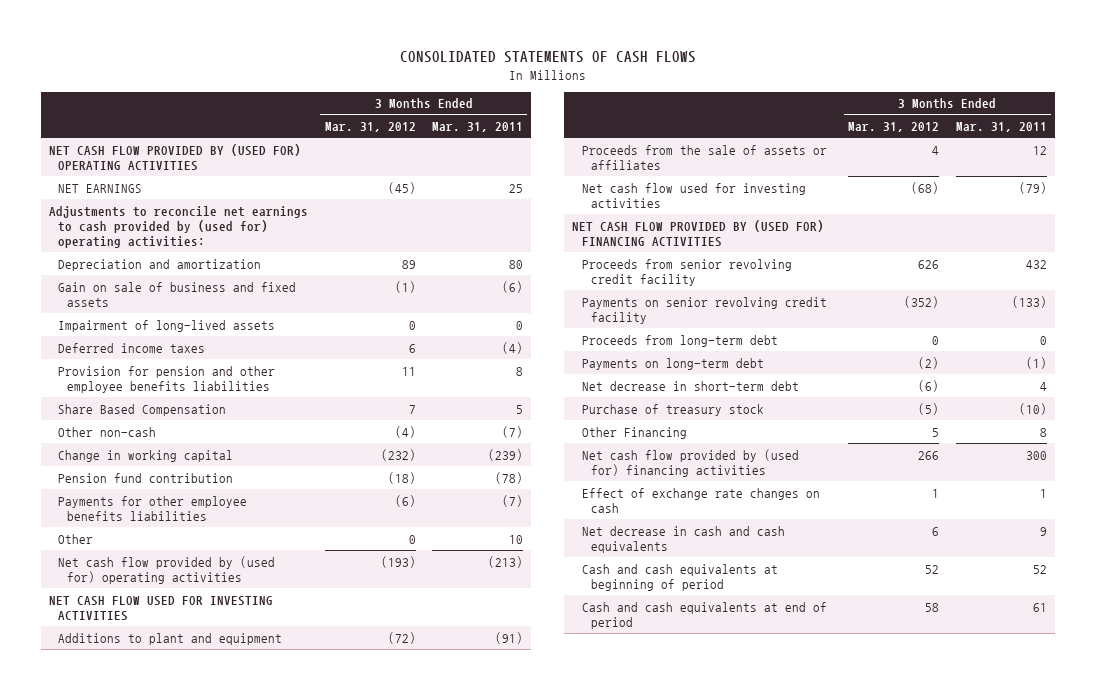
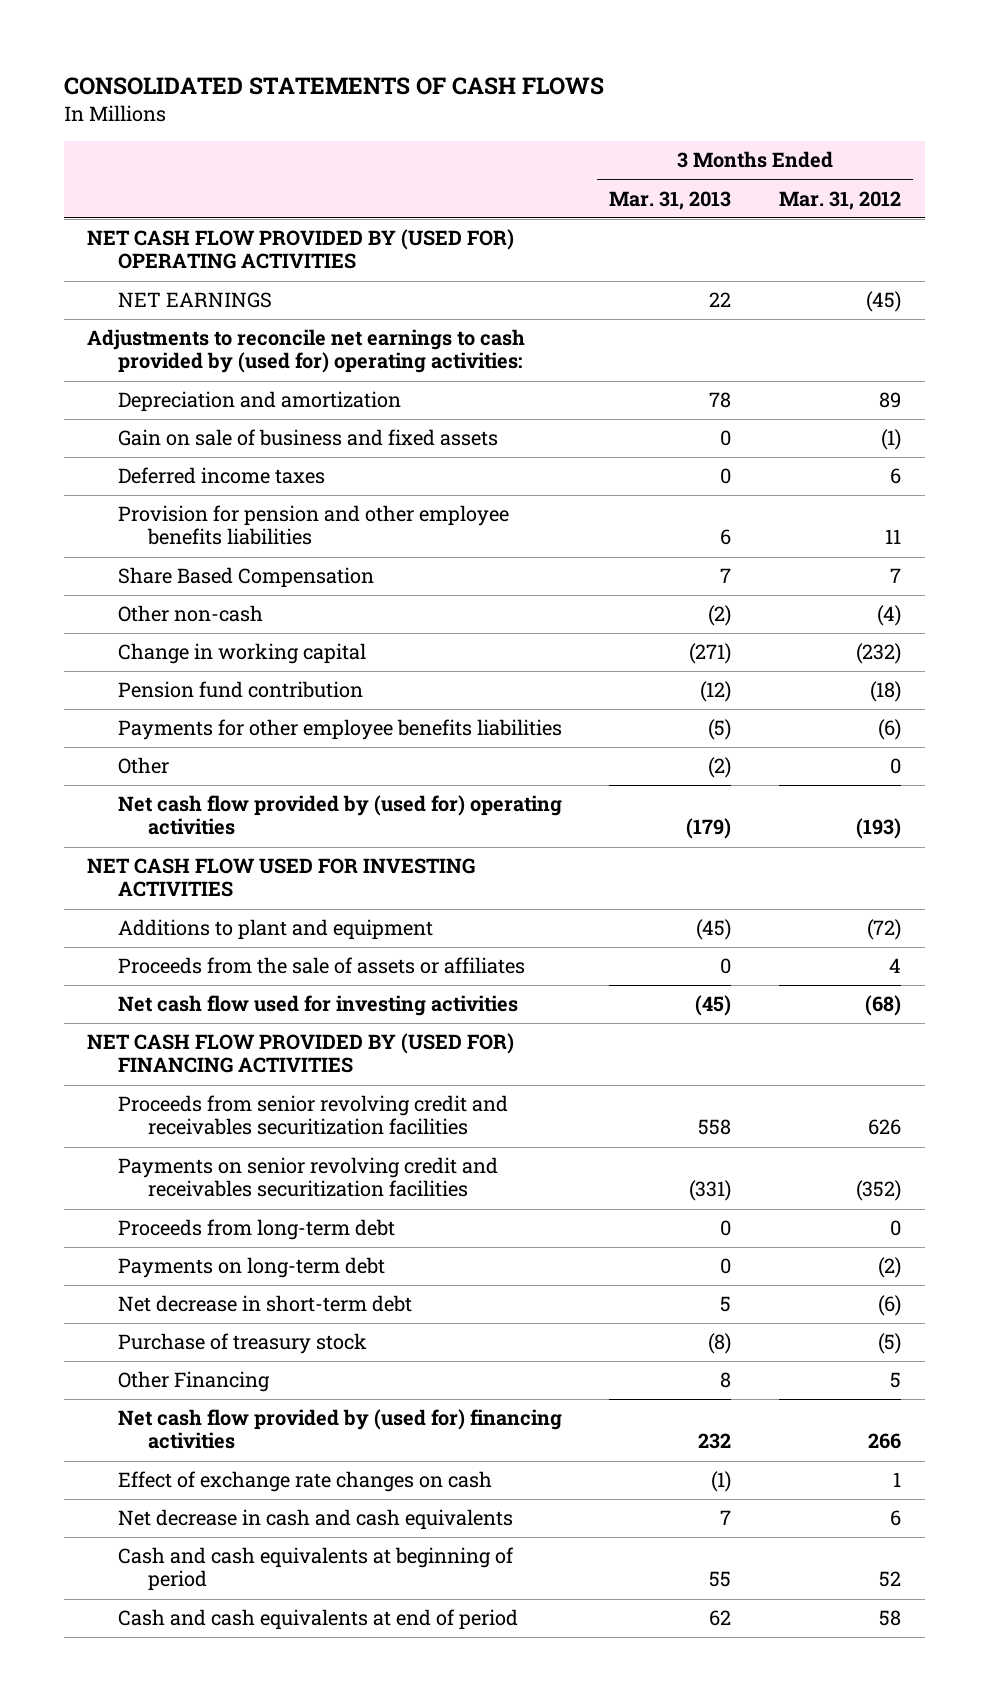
[432,122,524,133] Mar. 31, 2011 -> none
none -> [609,190,732,210] Mar. 31, 2013
[58,319,276,332] Impairment of long-lived assets -> none
[581,258,792,286] Proceeds from senior revolving credit facility -> [117,1095,508,1136] Proceeds from senior revolving credit and receivables securitization facilities
[581,296,827,324] Payments on senior revolving credit facility -> [117,1157,498,1198] Payments on senior revolving credit and receivables securitization facilities

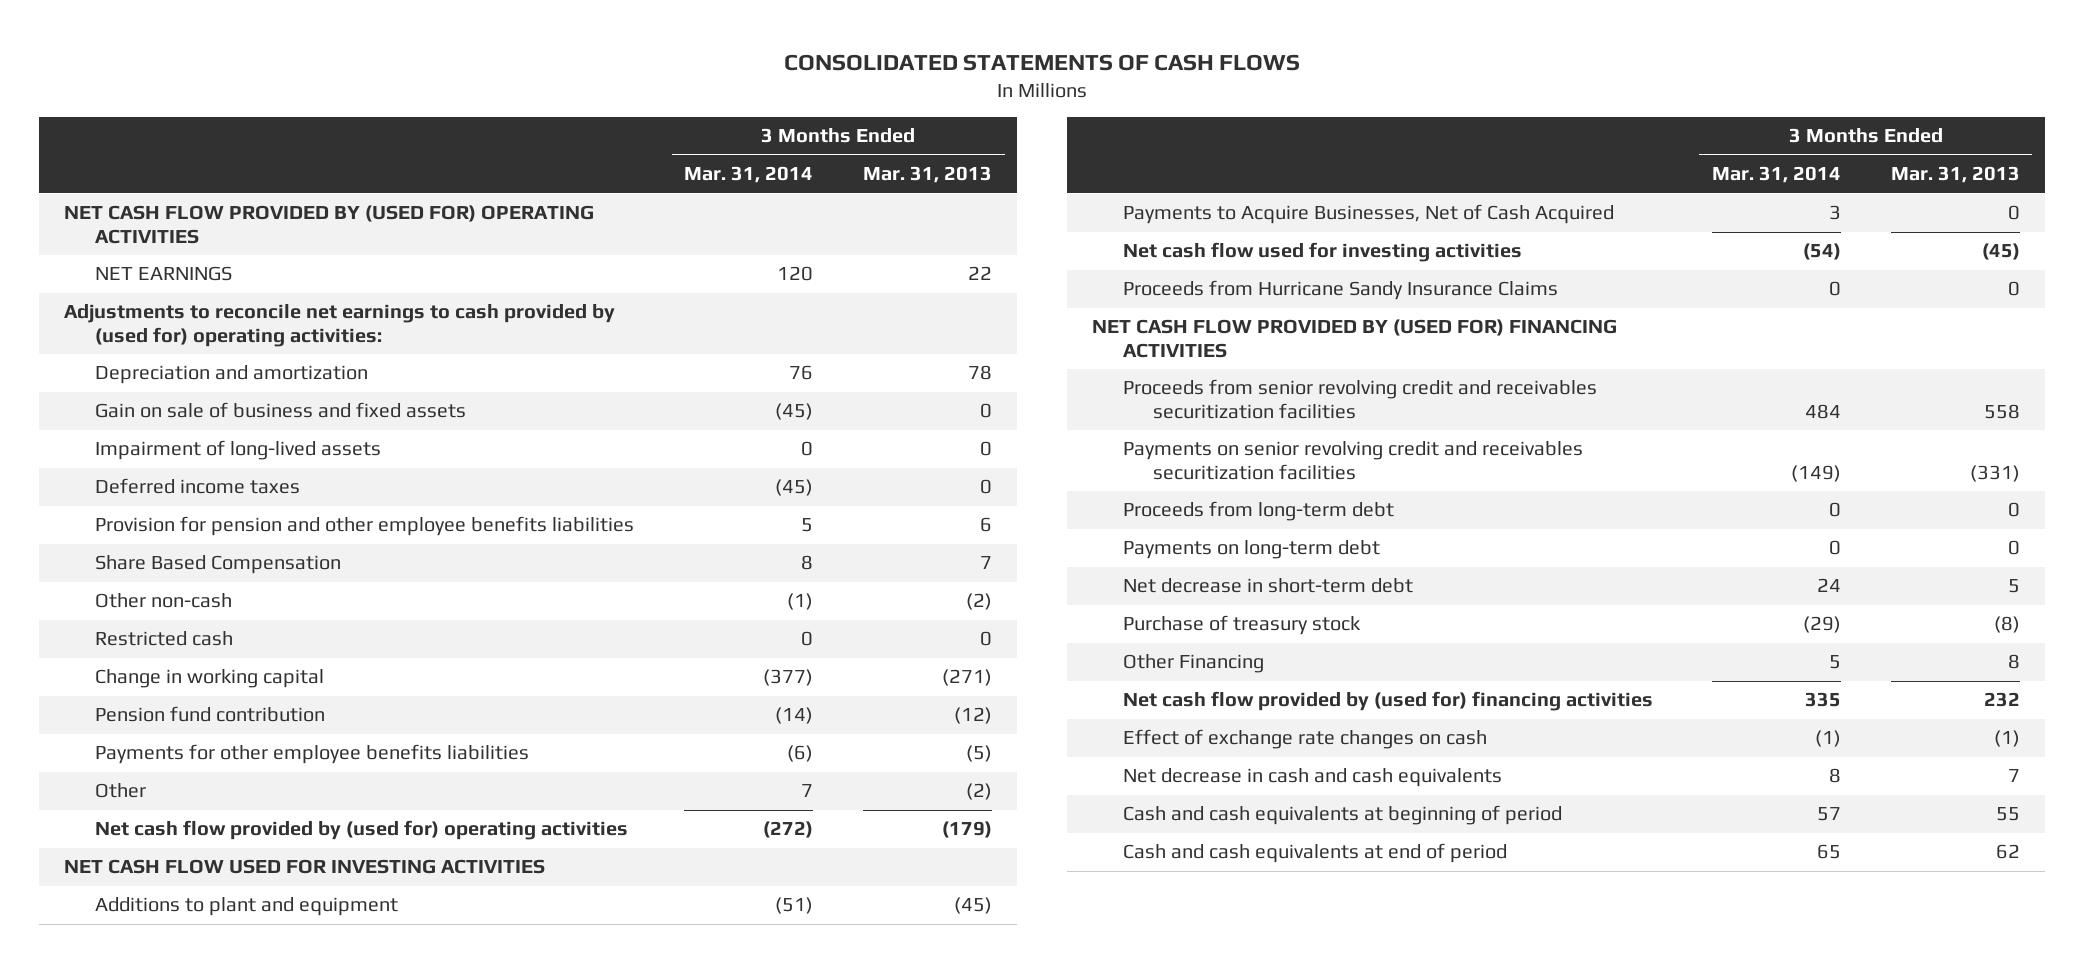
[778,190,901,210] Mar. 31, 2012 -> none
none -> [684,166,814,184] Mar. 31, 2014
none -> [95,440,382,461] Impairment of long-lived assets
none -> [95,631,234,647] Restricted cash
[117,957,525,975] Proceeds from the sale of assets or affiliates -> none
none -> [1122,204,1614,225] Payments to Acquire Businesses, Net of Cash Acquired
none -> [1122,280,1558,301] Proceeds from Hurricane Sandy Insurance Claims

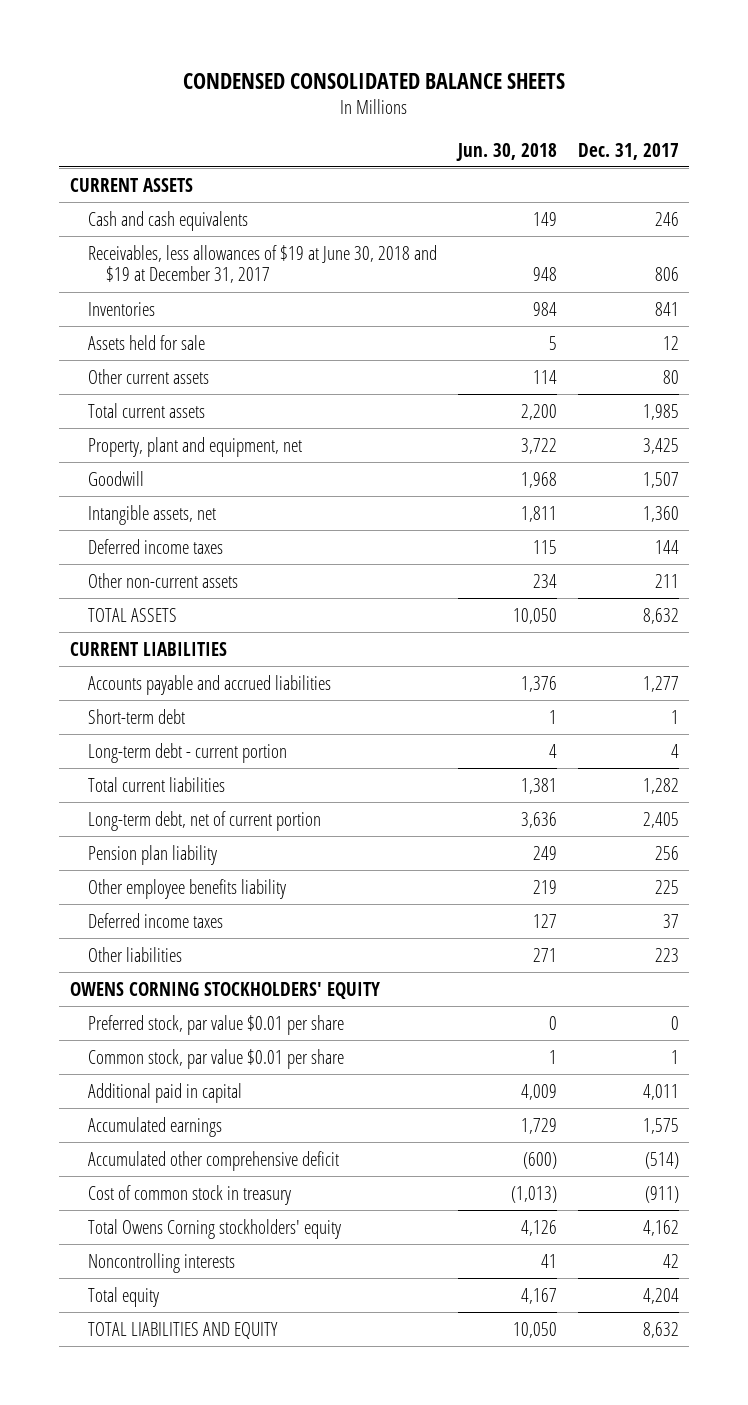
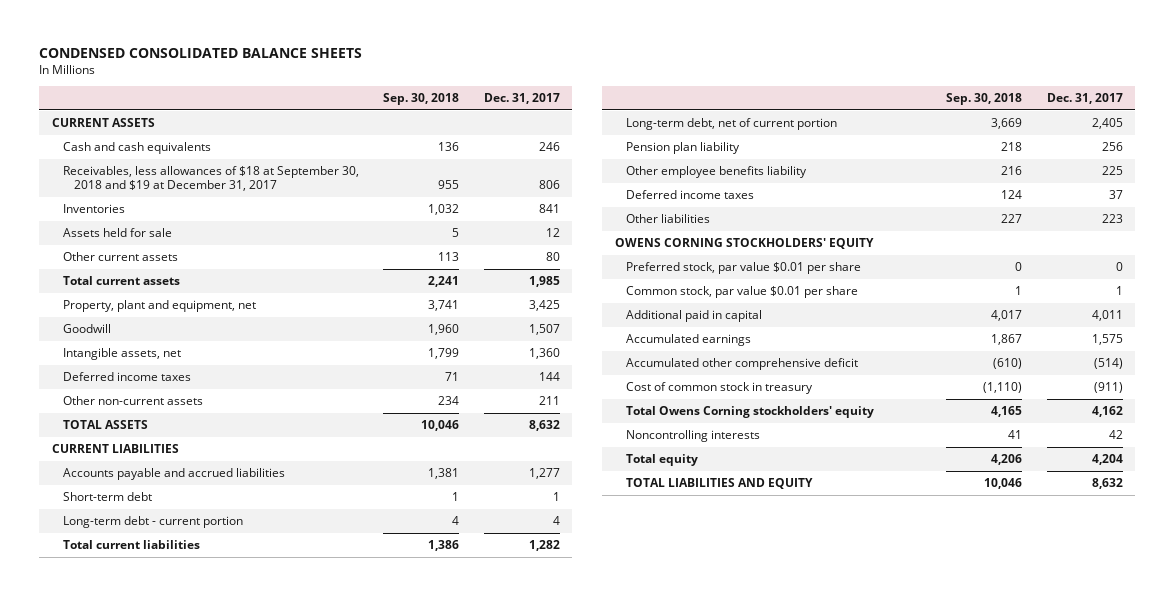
[455,142,557,161] Jun. 30, 2018 -> none
none -> [383,93,460,106] Sep. 30, 2018
[87,244,437,284] Receivables, less allowances of $19 at June 30, 2018 and $19 at December 31, 2017 -> [62,166,359,192] Receivables, less allowances of $18 at September 30, 2018 and $19 at December 31, 2017

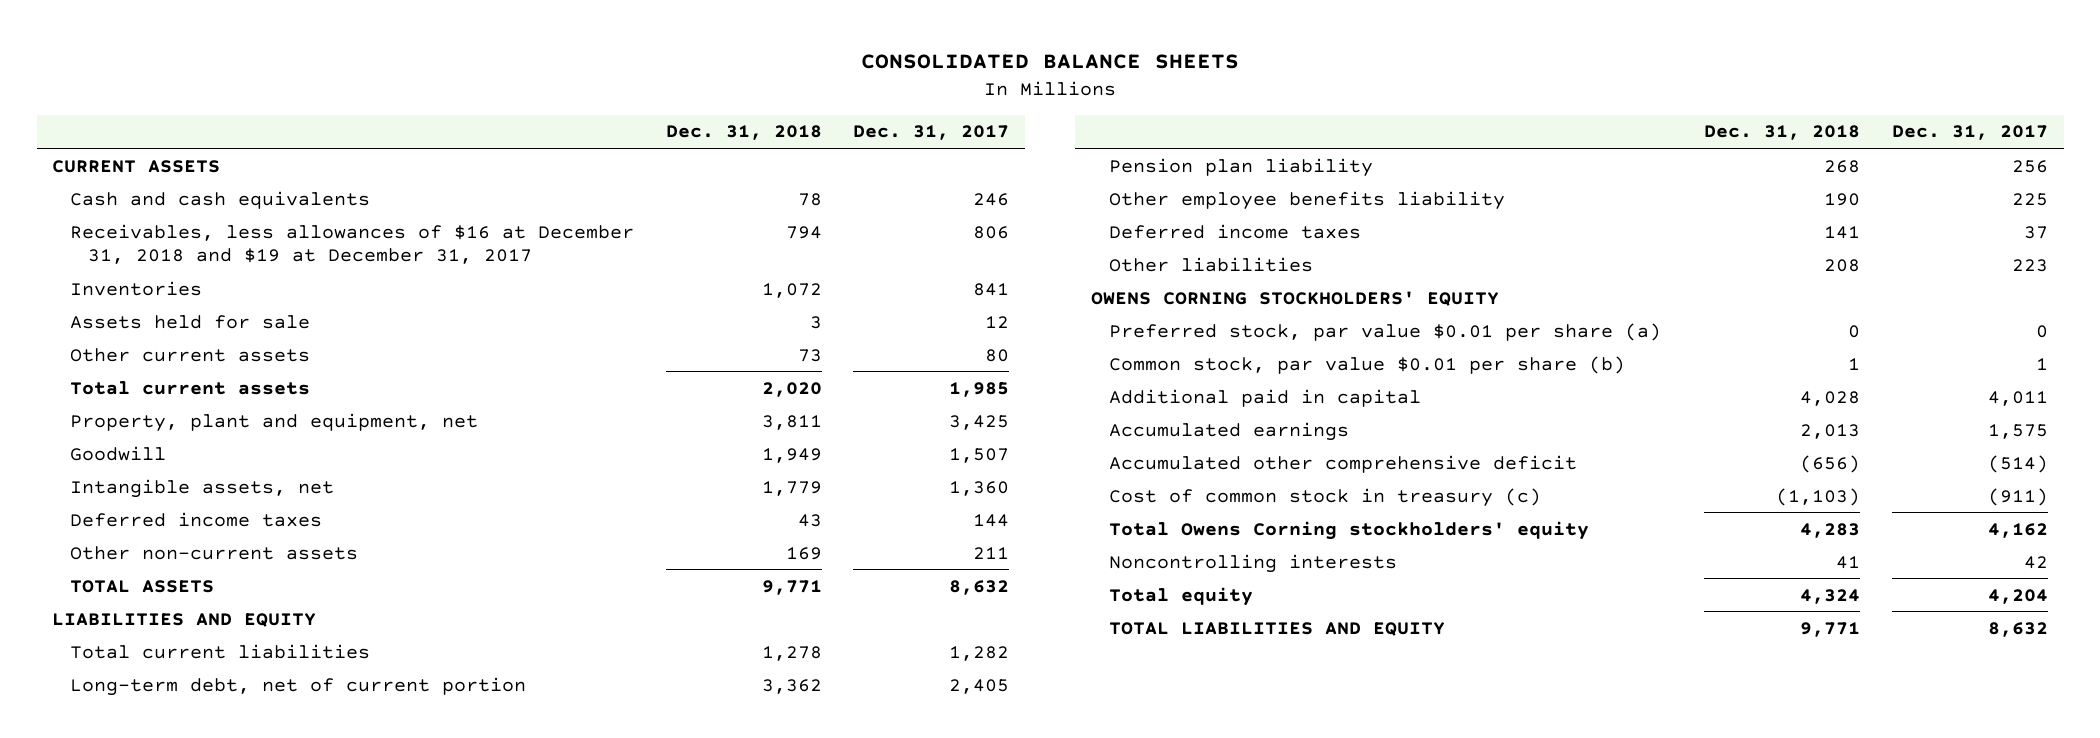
[39,47,363,58] CONDENSED CONSOLIDATED BALANCE SHEETS -> [861,53,1240,69] CONSOLIDATED BALANCE SHEETS
[383,93,460,106] Sep. 30, 2018 -> none
none -> [665,125,822,141] Dec. 31, 2018
[62,166,359,192] Receivables, less allowances of $18 at September 30, 2018 and $19 at December 31, 2017 -> [70,223,635,264] Receivables, less allowances of $16 at December 31, 2018 and $19 at December 31, 2017
[51,444,179,454] CURRENT LIABILITIES -> none
[62,468,285,481] Accounts payable and accrued liabilities -> none
[62,492,152,502] Short-term debt -> none
[62,516,243,529] Long-term debt - current portion -> none
none -> [52,612,317,627] LIABILITIES AND EQUITY
[625,262,861,275] Preferred stock, par value $0.01 per share -> [1108,322,1661,341] Preferred stock, par value $0.01 per share (a)
[625,286,858,299] Common stock, par value $0.01 per share -> [1108,355,1625,374] Common stock, par value $0.01 per share (b)
[625,382,813,395] Cost of common stock in treasury -> [1108,487,1541,507] Cost of common stock in treasury (c)

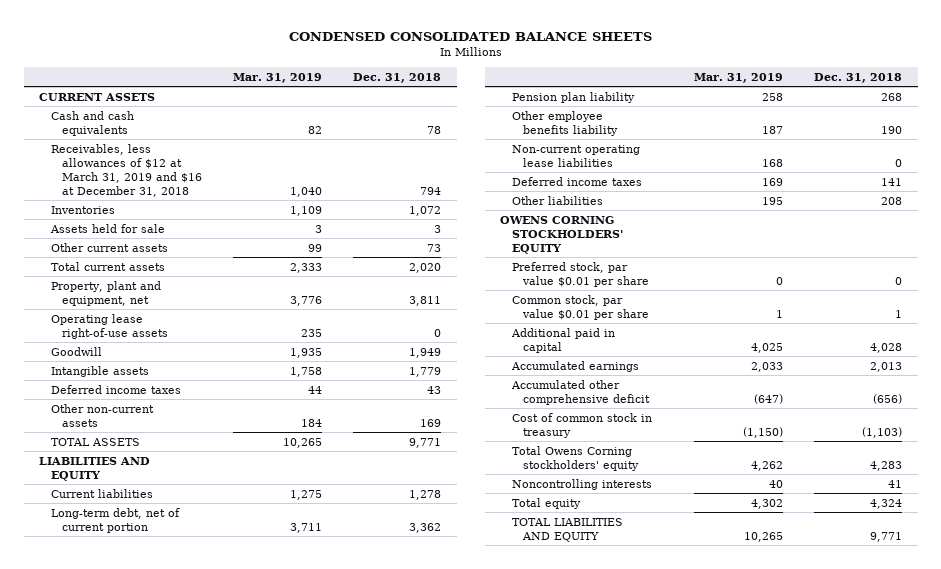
[861,53,1240,69] CONSOLIDATED BALANCE SHEETS -> [288,31,652,41] CONDENSED CONSOLIDATED BALANCE SHEETS
[853,125,1010,141] Dec. 31, 2017 -> none
none -> [233,72,323,83] Mar. 31, 2019
[70,223,635,264] Receivables, less allowances of $16 at December 31, 2018 and $19 at December 31, 2017 -> [50,143,203,197] Receivables, less allowances of $12 at March 31, 2019 and $16 at December 31, 2018
none -> [50,313,169,339] Operating lease right-of-use assets
[70,478,335,498] Intangible assets, net -> [50,365,149,377] Intangible assets
[70,643,371,659] Total current liabilities -> [50,488,153,498] Current liabilities
none -> [511,144,640,167] Non-current operating lease liabilities
[1108,322,1661,341] Preferred stock, par value $0.01 per share (a) -> [511,261,650,287] Preferred stock, par value $0.01 per share
[1108,355,1625,374] Common stock, par value $0.01 per share (b) -> [511,294,650,320] Common stock, par value $0.01 per share
[1108,487,1541,507] Cost of common stock in treasury (c) -> [511,412,652,438] Cost of common stock in treasury

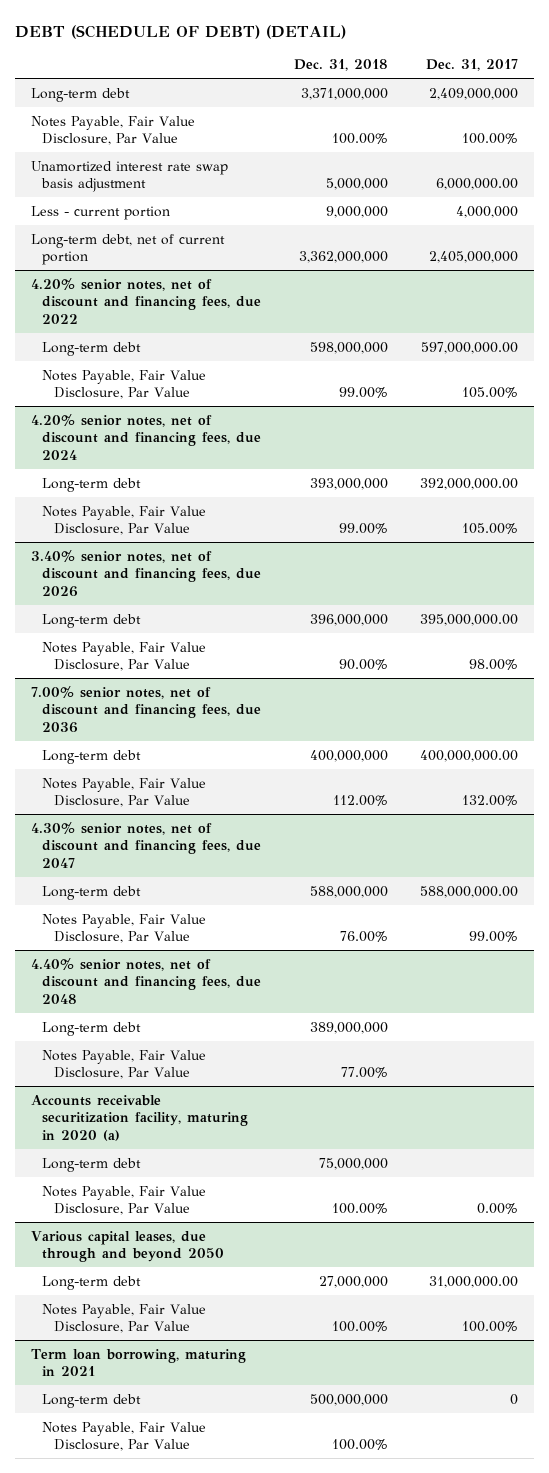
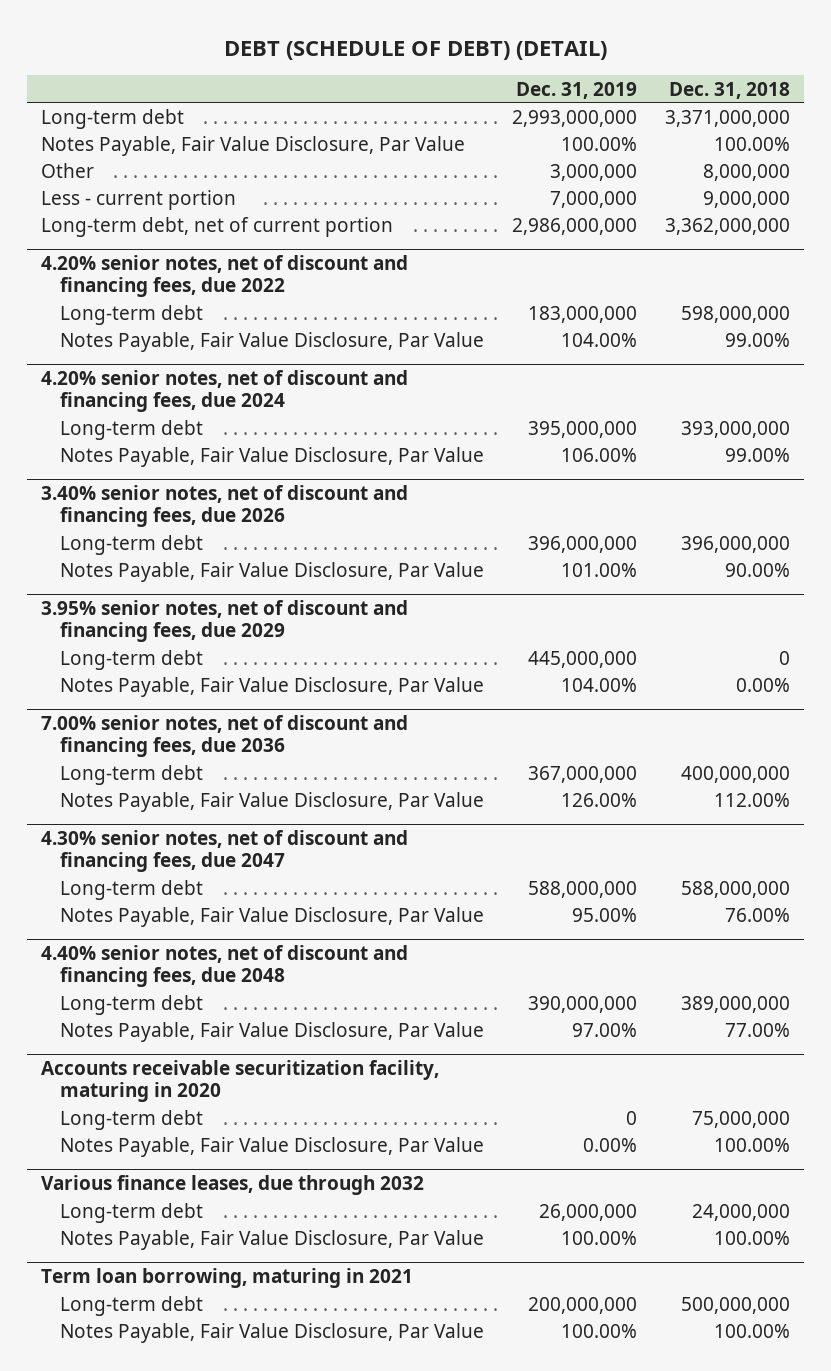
[425,59,518,72] Dec. 31, 2017 -> none
none -> [516,81,638,99] Dec. 31, 2019
[31,160,229,193] Unamortized interest rate swap basis adjustment -> none
none -> [40,162,94,178] Other
none -> [40,599,408,643] 3.95% senior notes, net of discount and financing fees, due 2029
none -> [60,649,204,670] Long-term debt
none -> [60,676,485,697] Notes Payable, Fair Value Disclosure, Par Value
[31,1094,249,1141] Accounts receivable securitization facility, maturing in 2020 (a) -> [40,1059,439,1103] Accounts receivable securitization facility, maturing in 2020
[31,1230,225,1263] Various capital leases, due through and beyond 2050 -> [40,1174,424,1195] Various finance leases, due through 2032
[318,1275,388,1288] 27,000,000 -> [692,1203,791,1221] 24,000,000

